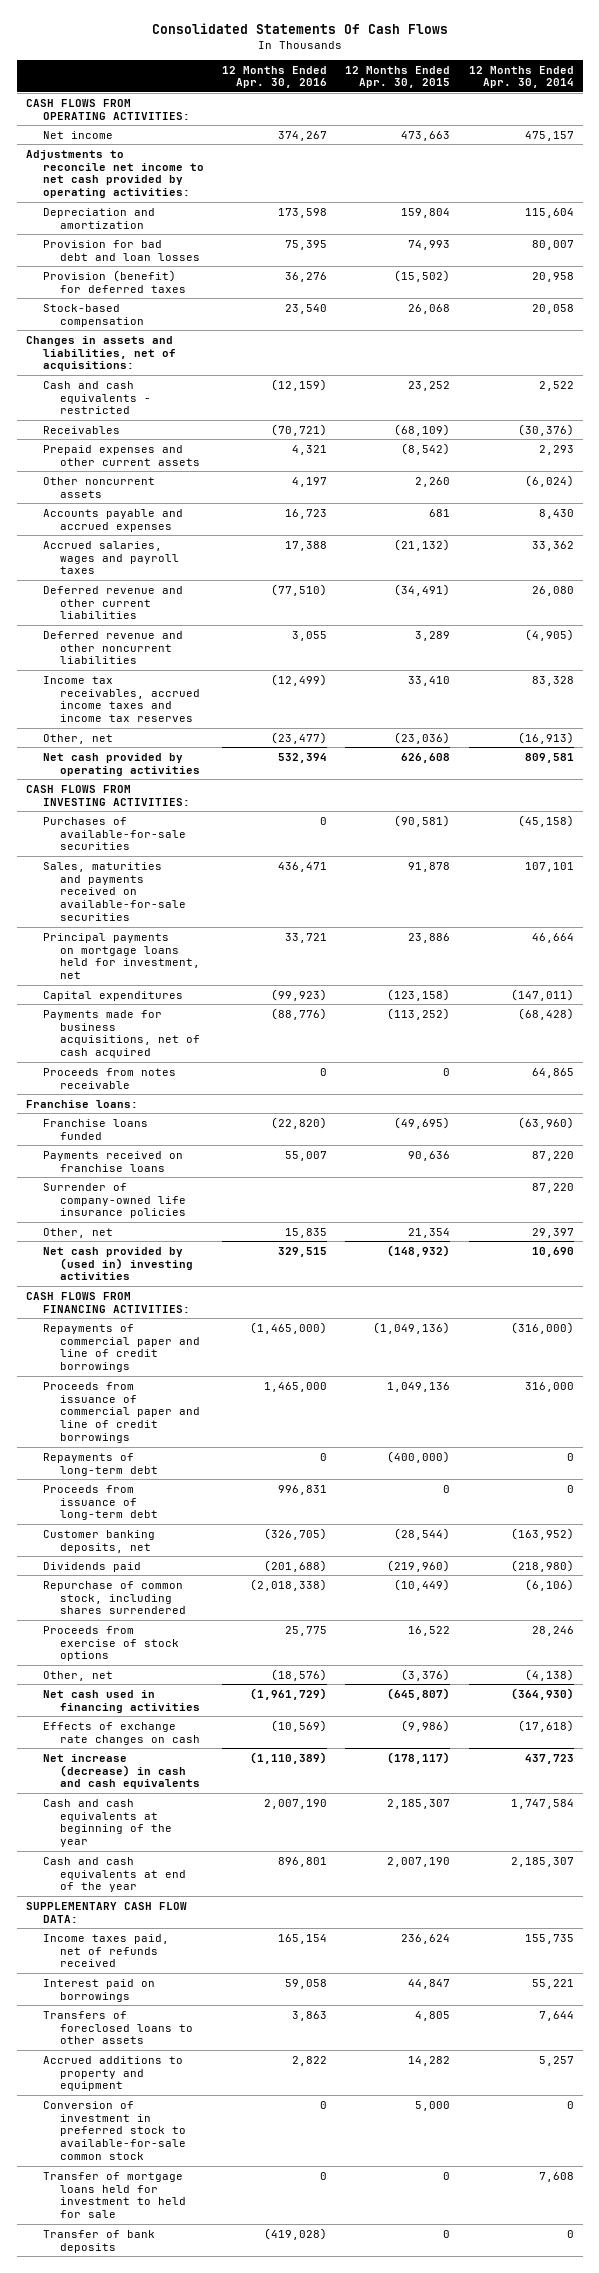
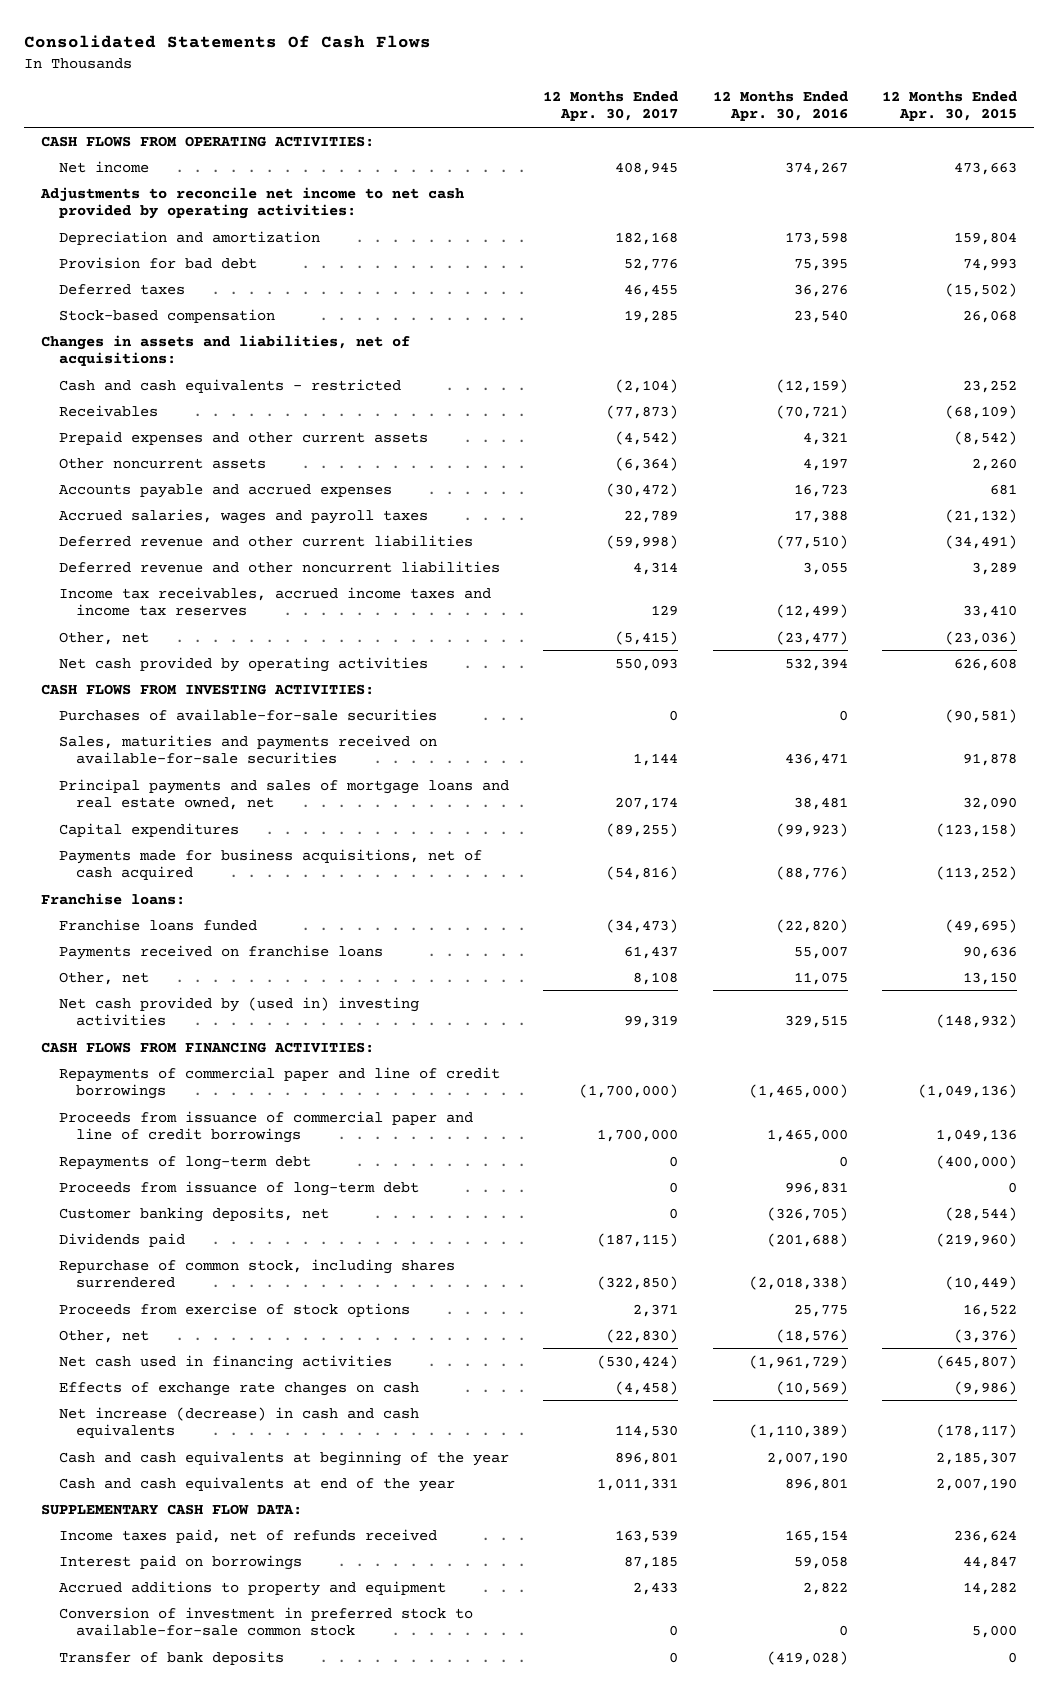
[468,65,574,89] 12 Months Ended Apr. 30, 2014 -> none
none -> [543,90,679,122] 12 Months Ended Apr. 30, 2017
[42,239,201,261] Provision for bad debt and loan losses -> [58,256,257,269] Provision for bad debt
[42,269,187,293] Provision (benefit) for deferred taxes -> [58,283,185,295] Deferred taxes
[42,932,201,980] Principal payments on mortgage loans held for investment, net -> [58,778,509,811] Principal payments and sales of mortgage loans and real estate owned, net
[285,932,328,943] 33,721 -> [793,797,848,811] 38,481
[408,932,451,943] 23,886 -> [962,797,1017,811] 32,090
[42,1067,176,1089] Proceeds from notes receivable -> none
[42,1182,187,1219] Surrender of company-owned life insurance policies -> none
[285,1227,328,1238] 15,835 -> [793,971,848,985] 11,075
[408,1227,451,1238] 21,354 -> [962,971,1017,985] 13,150
[42,2010,194,2045] Transfers of foreclosed loans to other assets -> none
[42,2171,187,2219] Transfer of mortgage loans held for investment to held for sale -> none

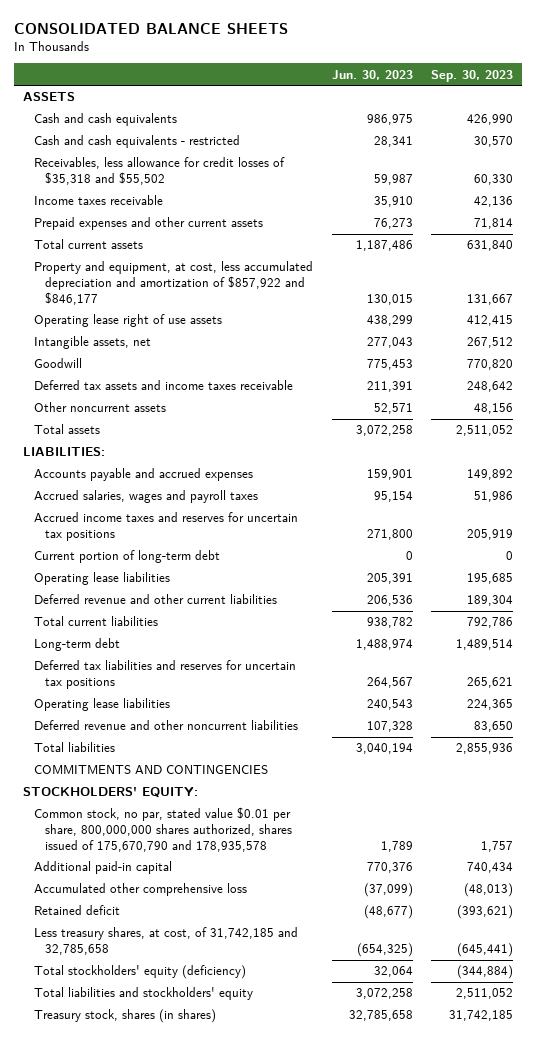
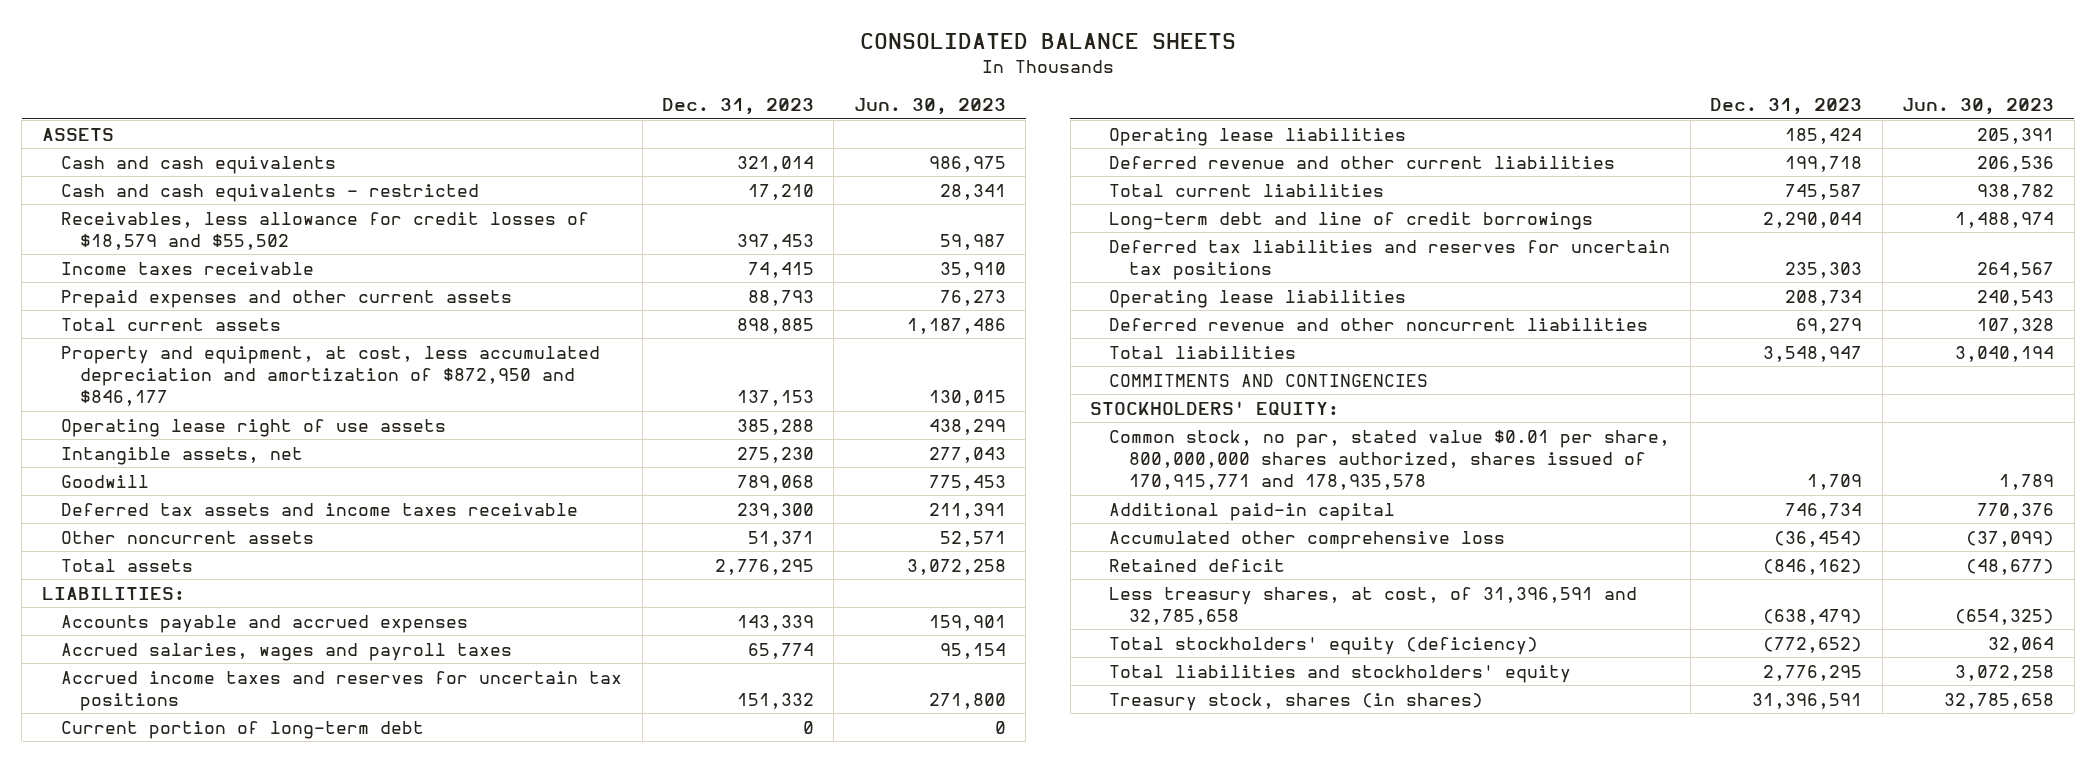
[430,69,513,82] Sep. 30, 2023 -> none
none -> [661,98,814,116] Dec. 31, 2023
[34,157,286,186] Receivables, less allowance for credit losses of $35,318 and $55,502 -> [61,211,590,250] Receivables, less allowance for credit losses of $18,579 and $55,502
[34,261,314,305] Property and equipment, at cost, less accumulated depreciation and amortization of $857,922 and $846,177 -> [61,345,601,407] Property and equipment, at cost, less accumulated depreciation and amortization of $872,950 and $846,177
[34,638,121,652] Long-term debt -> [1109,211,1594,230] Long-term debt and line of credit borrowings
[34,807,293,852] Common stock, no par, stated value $0.01 per share, 800,000,000 shares authorized, shares issued of 175,670,790 and 178,935,578 -> [1109,429,1671,491] Common stock, no par, stated value $0.01 per share, 800,000,000 shares authorized, shares issued of 170,915,771 and 178,935,578
[34,927,299,956] Less treasury shares, at cost, of 31,742,185 and 32,785,658 -> [1109,586,1638,625] Less treasury shares, at cost, of 31,396,591 and 32,785,658

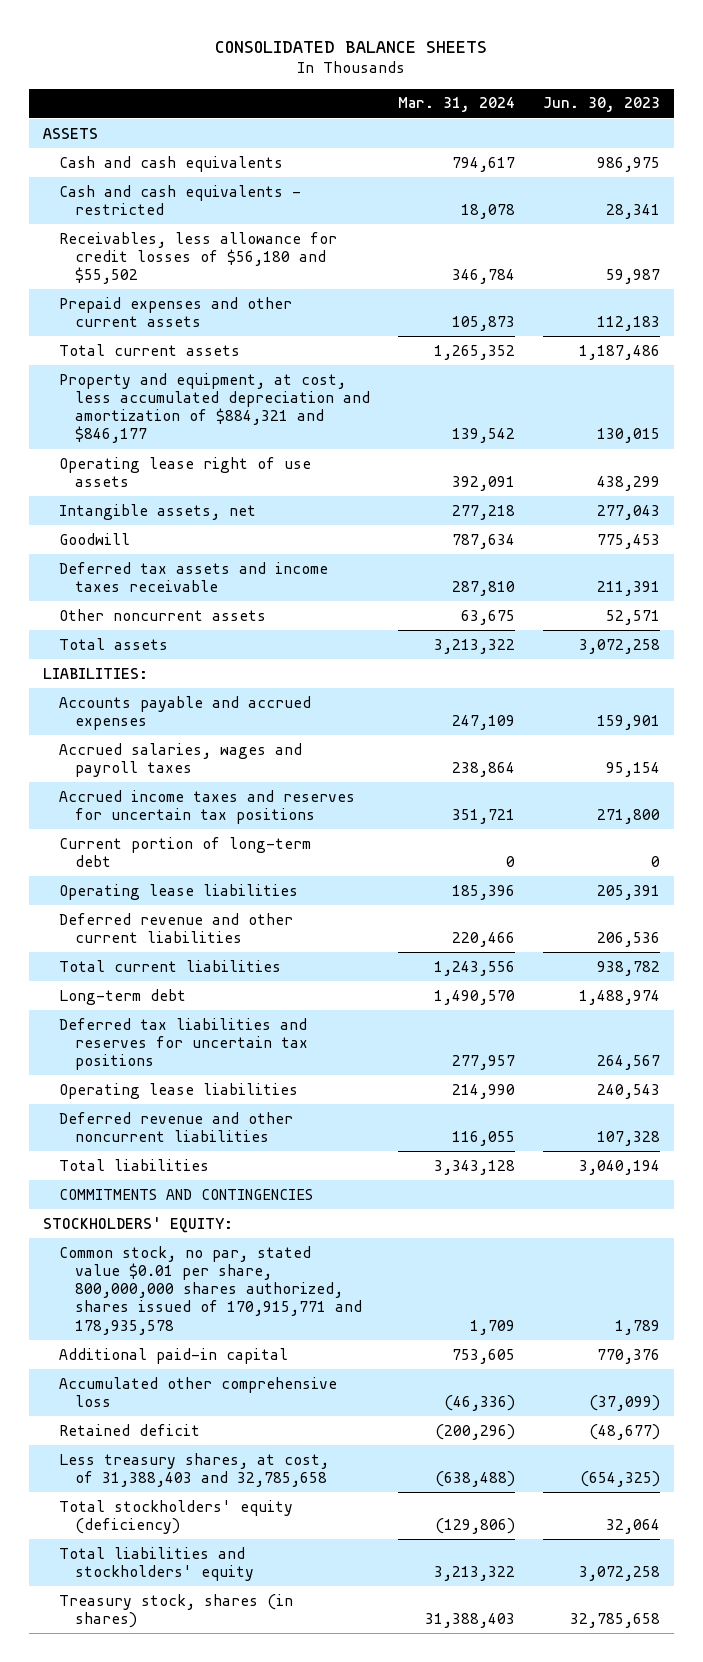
[661,98,814,116] Dec. 31, 2023 -> none
none -> [397,97,515,113] Mar. 31, 2024
[61,261,315,275] Income taxes receivable -> none
[61,211,590,250] Receivables, less allowance for credit losses of $18,579 and $55,502 -> [58,231,337,285] Receivables, less allowance for credit losses of $56,180 and $55,502
[939,289,1006,306] 76,273 -> [596,316,660,332] 112,183
[61,345,601,407] Property and equipment, at cost, less accumulated depreciation and amortization of $872,950 and $846,177 -> [58,372,371,444] Property and equipment, at cost, less accumulated depreciation and amortization of $884,321 and $846,177
[1109,211,1594,230] Long-term debt and line of credit borrowings -> [58,988,186,1005] Long-term debt
[1109,586,1638,625] Less treasury shares, at cost, of 31,396,591 and 32,785,658 -> [58,1452,329,1488] Less treasury shares, at cost, of 31,388,403 and 32,785,658

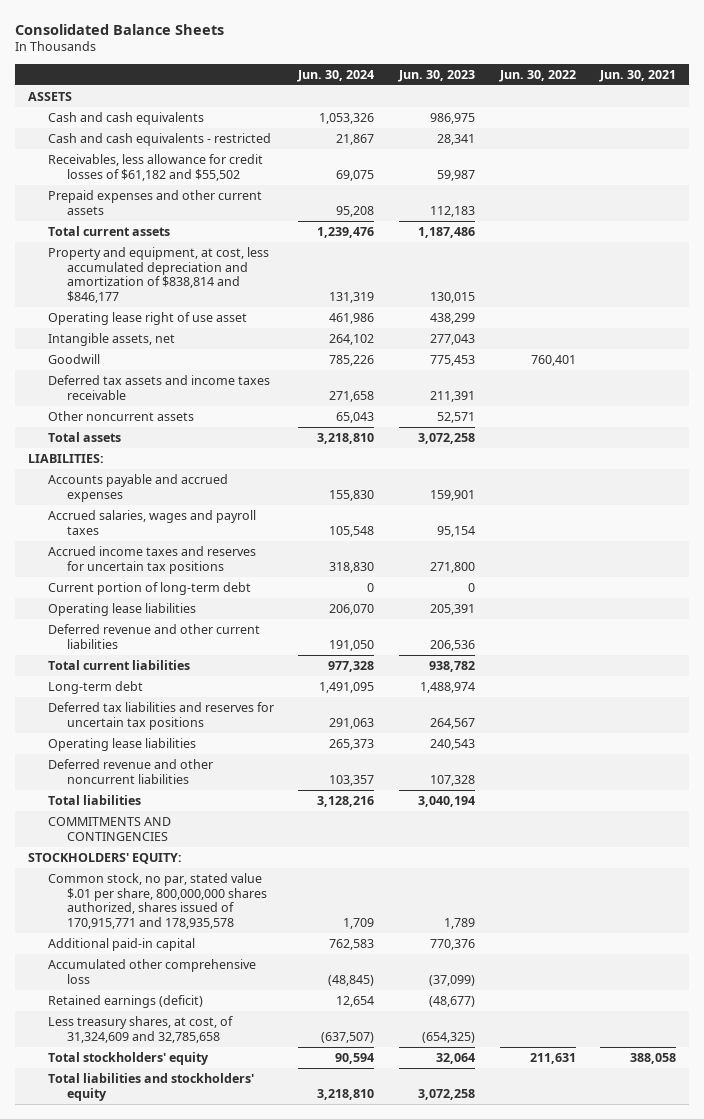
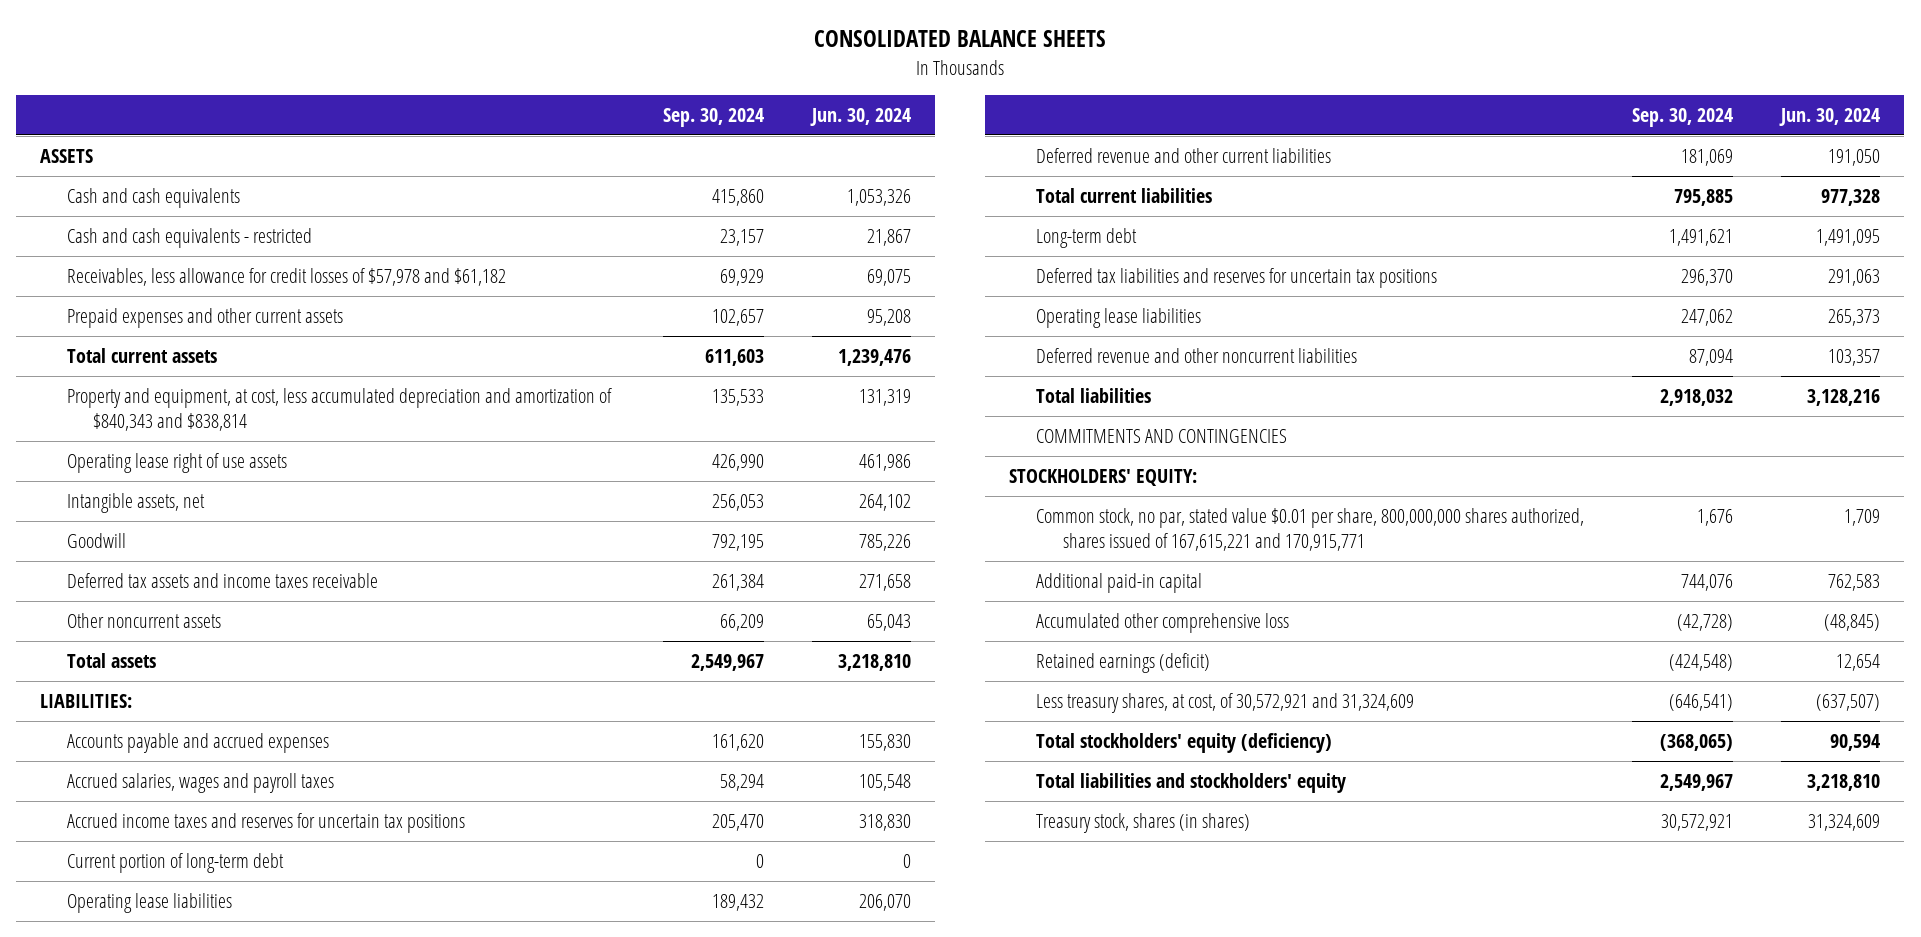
[15,23,225,35] Consolidated Balance Sheets -> [814,30,1107,48] CONSOLIDATED BALANCE SHEETS
[397,69,475,82] Jun. 30, 2023 -> none
[498,69,576,82] Jun. 30, 2022 -> none
[599,69,677,82] Jun. 30, 2021 -> none
none -> [662,107,764,127] Sep. 30, 2024
[47,154,263,181] Receivables, less allowance for credit losses of $61,182 and $55,502 -> [66,268,506,287] Receivables, less allowance for credit losses of $57,978 and $61,182
[47,247,269,304] Property and equipment, at cost, less accumulated depreciation and amortization of $838,814 and $846,177 -> [66,388,612,431] Property and equipment, at cost, less accumulated depreciation and amortization of $840,343 and $838,814
[47,312,247,326] Operating lease right of use asset -> [66,453,287,474] Operating lease right of use assets
[47,873,268,930] Common stock, no par, stated value $.01 per share, 800,000,000 shares authorized, shares issued of 170,915,771 and 178,935,578 -> [1036,508,1585,551] Common stock, no par, stated value $0.01 per share, 800,000,000 shares authorized, shares issued of 167,615,221 and 170,915,771
[47,1016,233,1043] Less treasury shares, at cost, of 31,324,609 and 32,785,658 -> [1036,693,1415,714] Less treasury shares, at cost, of 30,572,921 and 31,324,609
[47,1052,209,1066] Total stockholders' equity -> [1036,733,1333,754] Total stockholders' equity (deficiency)
none -> [1036,813,1251,834] Treasury stock, shares (in shares)

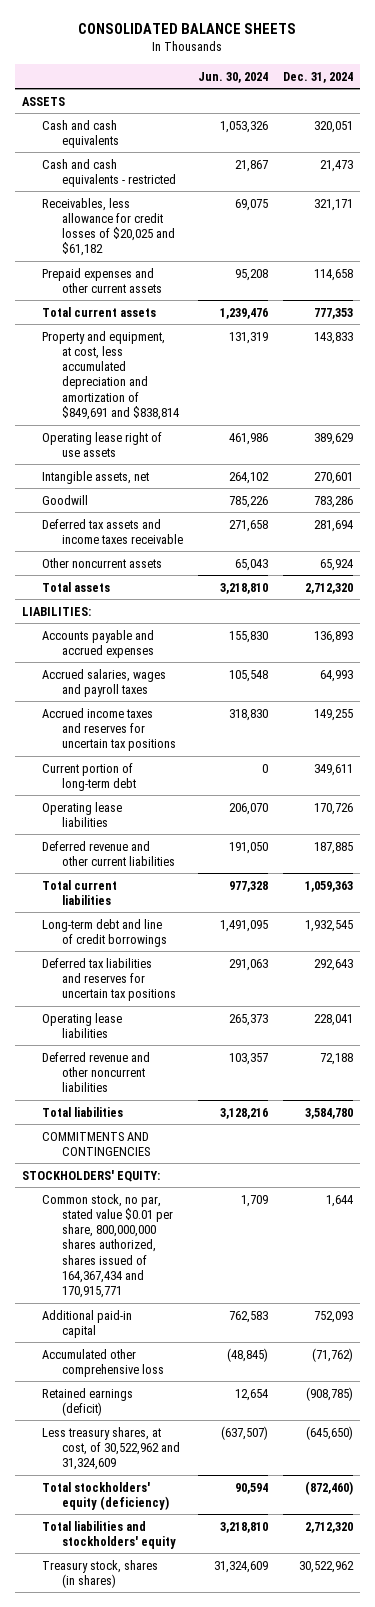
[662,107,764,127] Sep. 30, 2024 -> none
none -> [282,71,353,83] Dec. 31, 2024
[66,268,506,287] Receivables, less allowance for credit losses of $57,978 and $61,182 -> [42,197,176,257] Receivables, less allowance for credit losses of $20,025 and $61,182
[66,388,612,431] Property and equipment, at cost, less accumulated depreciation and amortization of $840,343 and $838,814 -> [42,330,180,420] Property and equipment, at cost, less accumulated depreciation and amortization of $849,691 and $838,814
[1036,228,1138,249] Long-term debt -> [42,918,168,947] Long-term debt and line of credit borrowings
[1036,508,1585,551] Common stock, no par, stated value $0.01 per share, 800,000,000 shares authorized, shares issued of 167,615,221 and 170,915,771 -> [42,1193,174,1299] Common stock, no par, stated value $0.01 per share, 800,000,000 shares authorized, shares issued of 164,367,434 and 170,915,771
[1036,693,1415,714] Less treasury shares, at cost, of 30,572,921 and 31,324,609 -> [42,1426,181,1471] Less treasury shares, at cost, of 30,522,962 and 31,324,609

